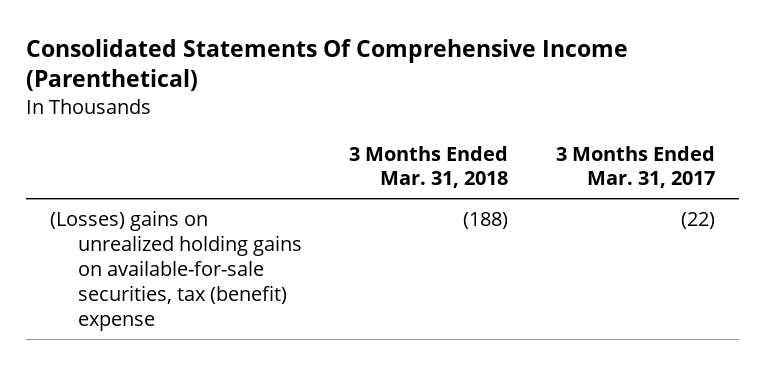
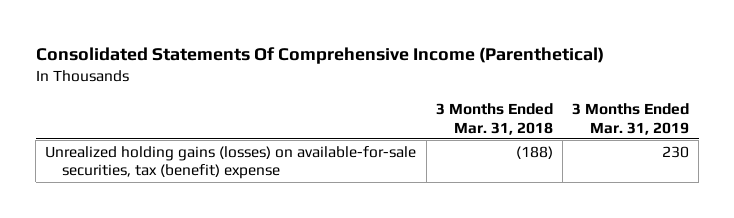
[555,145,715,189] 3 Months Ended Mar. 31, 2017 -> none
none -> [571,102,689,135] 3 Months Ended Mar. 31, 2019
[50,209,302,331] (Losses) gains on unrealized holding gains on available-for-sale securities, tax (benefit) expense -> [45,145,417,180] Unrealized holding gains (losses) on available-for-sale securities, tax (benefit) expense

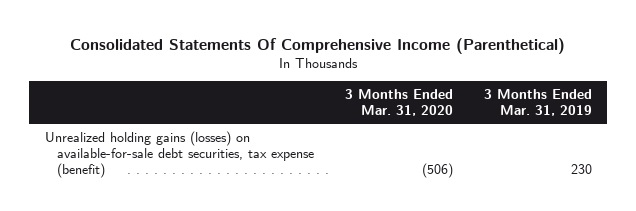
[435,102,553,135] 3 Months Ended Mar. 31, 2018 -> none
none -> [344,88,453,116] 3 Months Ended Mar. 31, 2020
[45,145,417,180] Unrealized holding gains (losses) on available-for-sale securities, tax (benefit) expense -> [44,130,314,179] Unrealized holding gains (losses) on available-for-sale debt securities, tax expense (benefit)

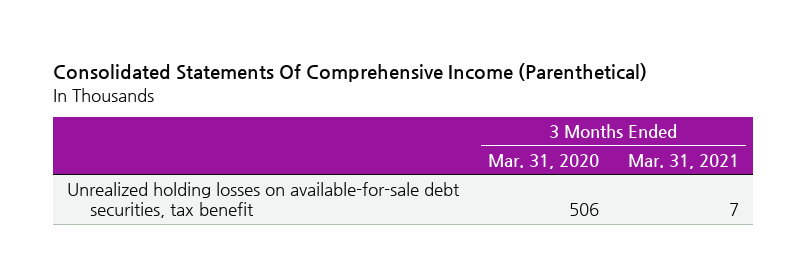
[483,88,592,116] 3 Months Ended Mar. 31, 2019 -> none
none -> [627,153,739,169] Mar. 31, 2021
[44,130,314,179] Unrealized holding gains (losses) on available-for-sale debt securities, tax expense (benefit) -> [67,182,461,219] Unrealized holding losses on available-for-sale debt securities, tax benefit
[421,163,453,179] (506) -> [569,203,600,217] 506

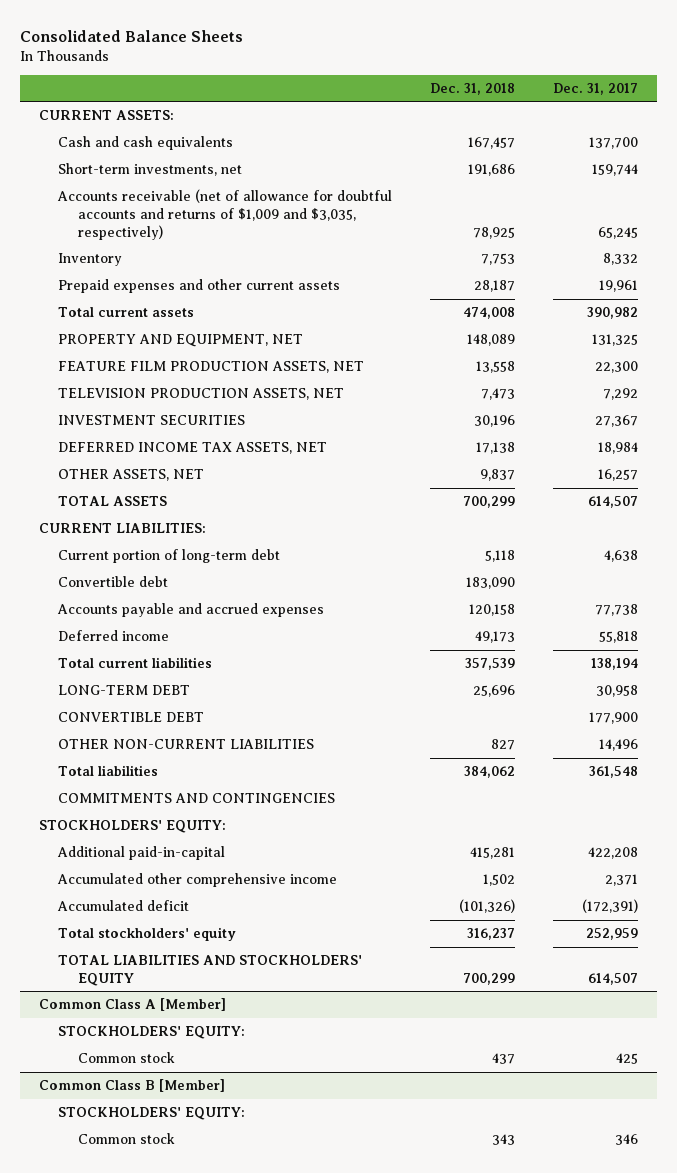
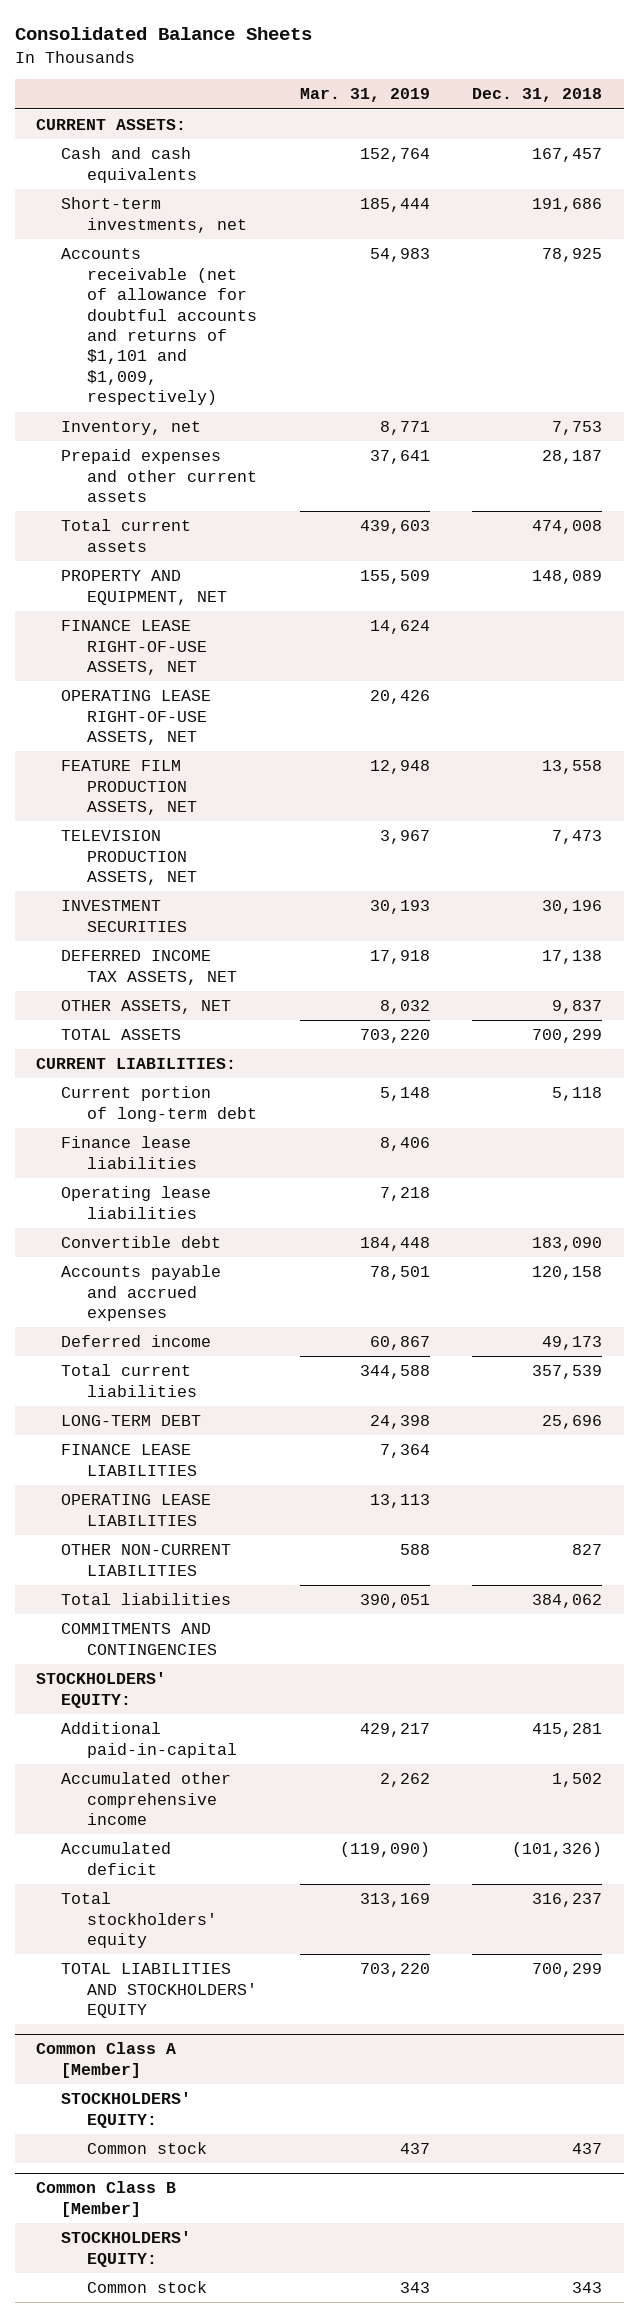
[552,82,638,95] Dec. 31, 2017 -> none
none -> [299,88,430,103] Mar. 31, 2019
[57,189,393,240] Accounts receivable (net of allowance for doubtful accounts and returns of $1,009 and $3,035, respectively) -> [61,248,257,406] Accounts receivable (net of allowance for doubtful accounts and returns of $1,101 and $1,009, respectively)
[58,253,123,267] Inventory -> [61,421,202,436] Inventory, net
none -> [61,620,207,676] FINANCE LEASE RIGHT-OF-USE ASSETS, NET
none -> [61,690,212,746] OPERATING LEASE RIGHT-OF-USE ASSETS, NET
none -> [61,1136,197,1169] Finance lease liabilities
none -> [61,1186,212,1219] Operating lease liabilities
[58,712,205,723] CONVERTIBLE DEBT -> none
none -> [61,1444,197,1476] FINANCE LEASE LIABILITIES
none -> [61,1494,212,1526] OPERATING LEASE LIABILITIES

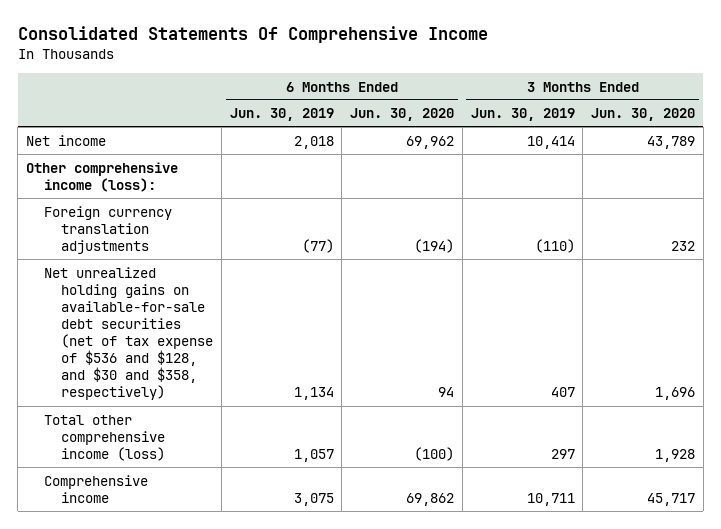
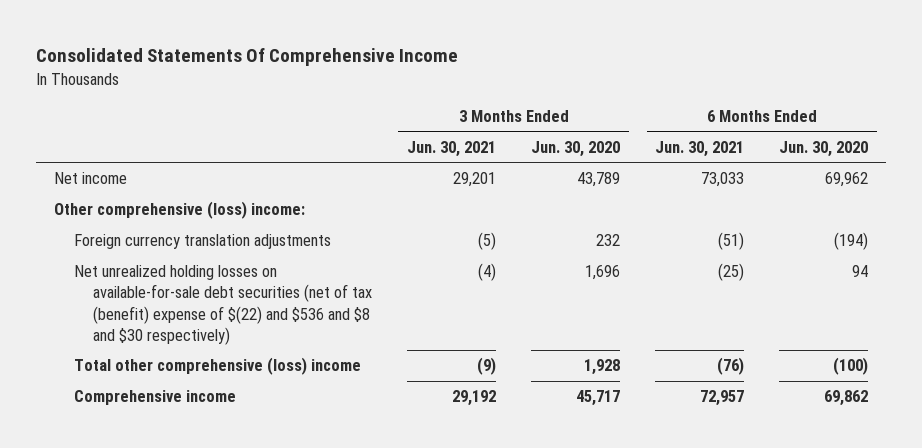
[229,108,334,122] Jun. 30, 2019 -> none
[470,108,575,122] Jun. 30, 2019 -> none
none -> [407,140,497,157] Jun. 30, 2021
none -> [655,140,745,157] Jun. 30, 2021
[26,161,179,192] Other comprehensive income (loss): -> [53,201,305,220] Other comprehensive (loss) income:
[43,266,214,401] Net unrealized holding gains on available-for-sale debt securities (net of tax expense of $536 and $128, and $30 and $358, respectively) -> [73,265,373,345] Net unrealized holding losses on available-for-sale debt securities (net of tax (benefit) expense of $(22) and $536 and $8 and $30 respectively)
[43,414,166,461] Total other comprehensive income (loss) -> [73,357,361,376] Total other comprehensive (loss) income

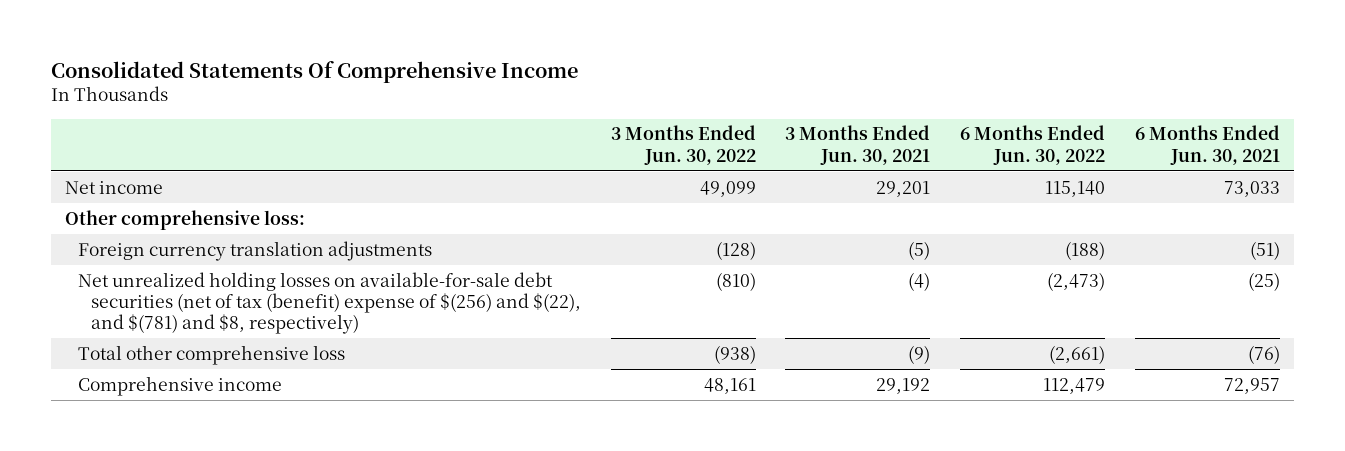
[531,140,621,157] Jun. 30, 2020 -> none
[779,140,869,157] Jun. 30, 2020 -> none
none -> [610,125,756,165] 3 Months Ended Jun. 30, 2022
none -> [959,125,1105,165] 6 Months Ended Jun. 30, 2022
[53,201,305,220] Other comprehensive (loss) income: -> [65,209,306,230] Other comprehensive loss:
[73,265,373,345] Net unrealized holding losses on available-for-sale debt securities (net of tax (benefit) expense of $(22) and $536 and $8 and $30 respectively) -> [78,271,581,335] Net unrealized holding losses on available-for-sale debt securities (net of tax (benefit) expense of $(256) and $(22), and $(781) and $8, respectively)
[73,357,361,376] Total other comprehensive (loss) income -> [78,344,346,365] Total other comprehensive loss

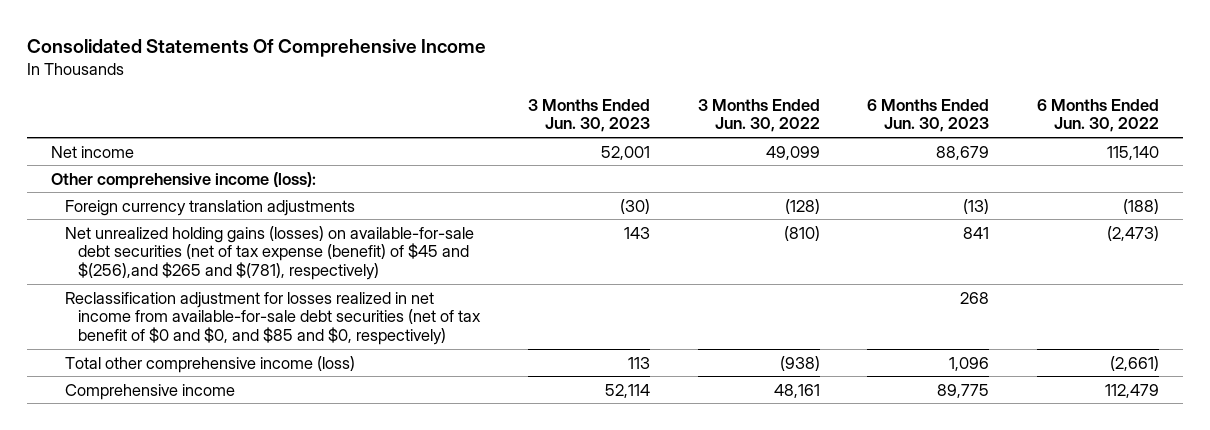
[785,125,931,165] 3 Months Ended Jun. 30, 2021 -> none
[1134,125,1280,165] 6 Months Ended Jun. 30, 2021 -> none
none -> [528,98,651,133] 3 Months Ended Jun. 30, 2023
none -> [867,98,990,133] 6 Months Ended Jun. 30, 2023
[65,209,306,230] Other comprehensive loss: -> [51,171,317,189] Other comprehensive income (loss):
[78,271,581,335] Net unrealized holding losses on available-for-sale debt securities (net of tax (benefit) expense of $(256) and $(22), and $(781) and $8, respectively) -> [64,225,474,281] Net unrealized holding gains (losses) on available-for-sale debt securities (net of tax expense (benefit) of $45 and $(256),and $265 and $(781), respectively)
none -> [64,291,482,346] Reclassification adjustment for losses realized in net income from available-for-sale debt securities (net of tax benefit of $0 and $0, and $85 and $0, respectively)
[78,344,346,365] Total other comprehensive loss -> [64,355,355,373] Total other comprehensive income (loss)

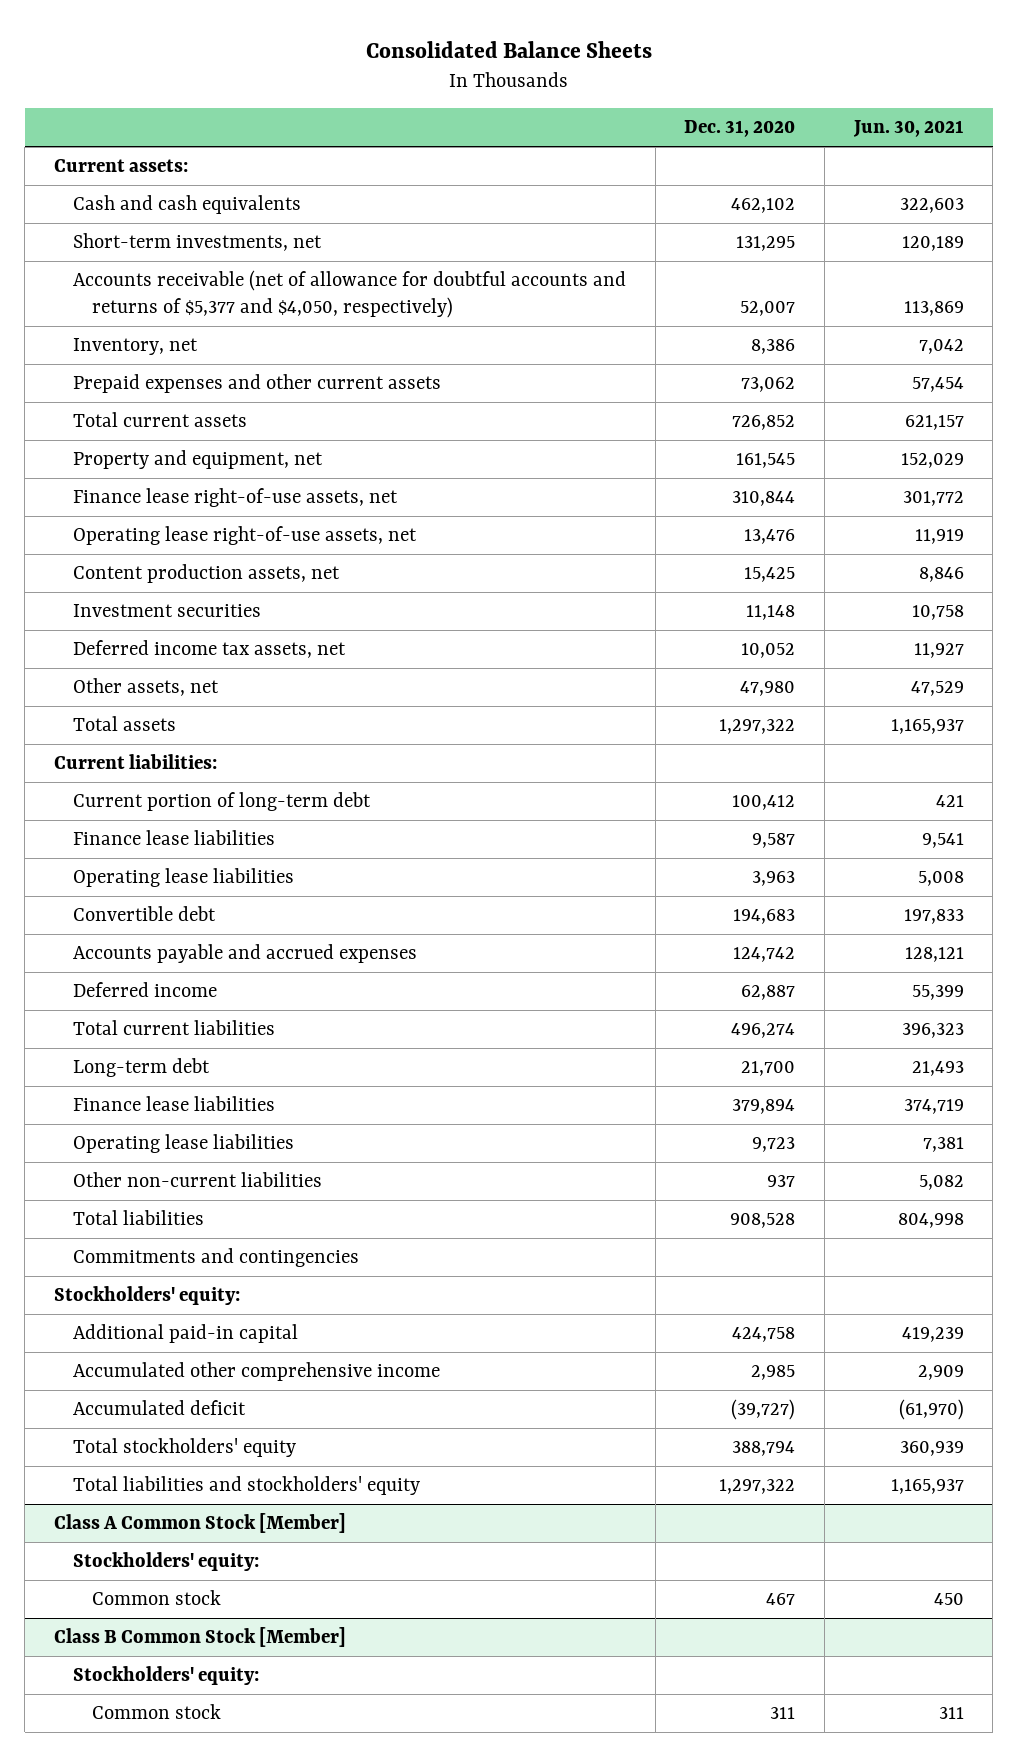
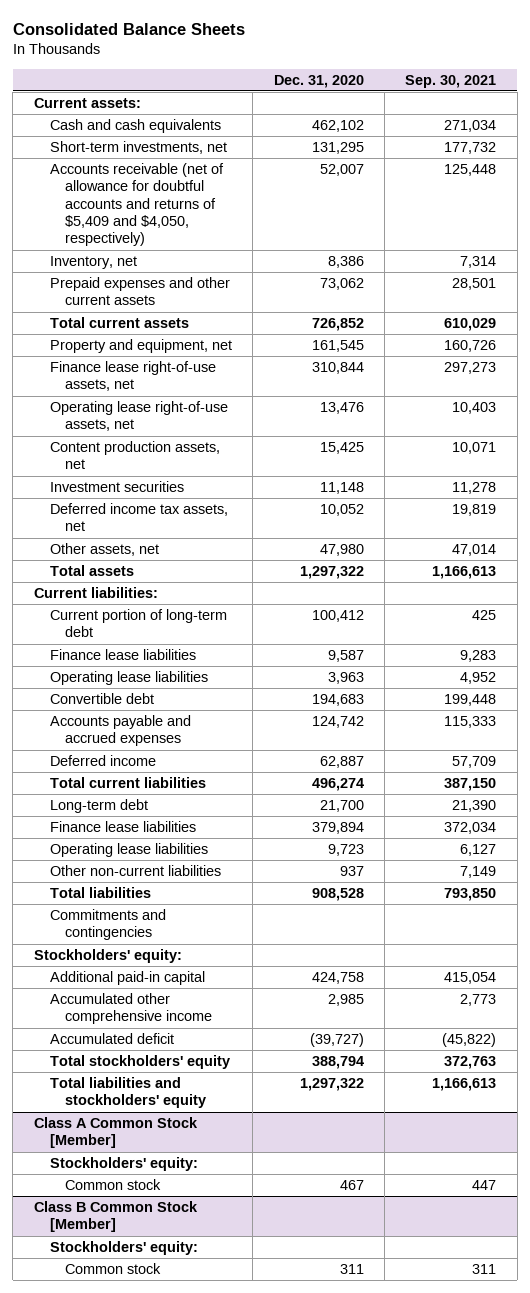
[852,120,964,138] Jun. 30, 2021 -> none
none -> [405,74,497,88] Sep. 30, 2021
[73,270,627,319] Accounts receivable (net of allowance for doubtful accounts and returns of $5,377 and $4,050, respectively) -> [49,163,224,247] Accounts receivable (net of allowance for doubtful accounts and returns of $5,409 and $4,050, respectively)

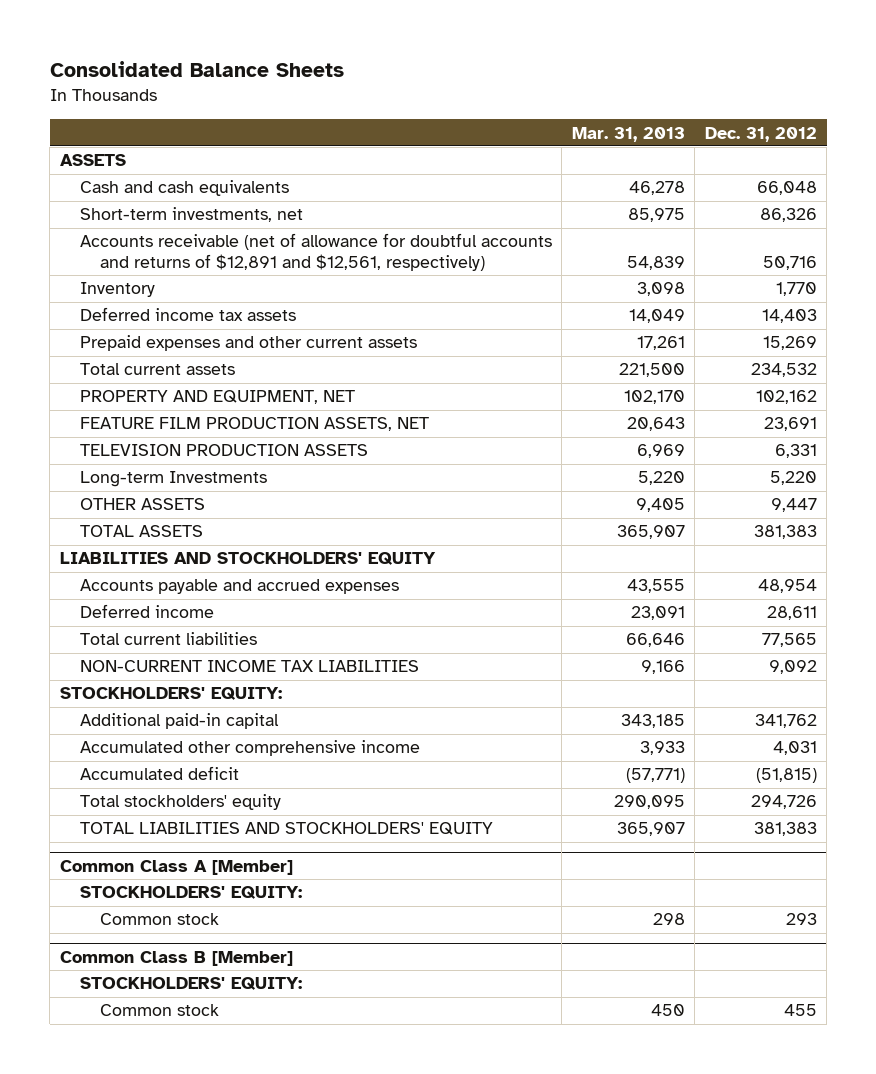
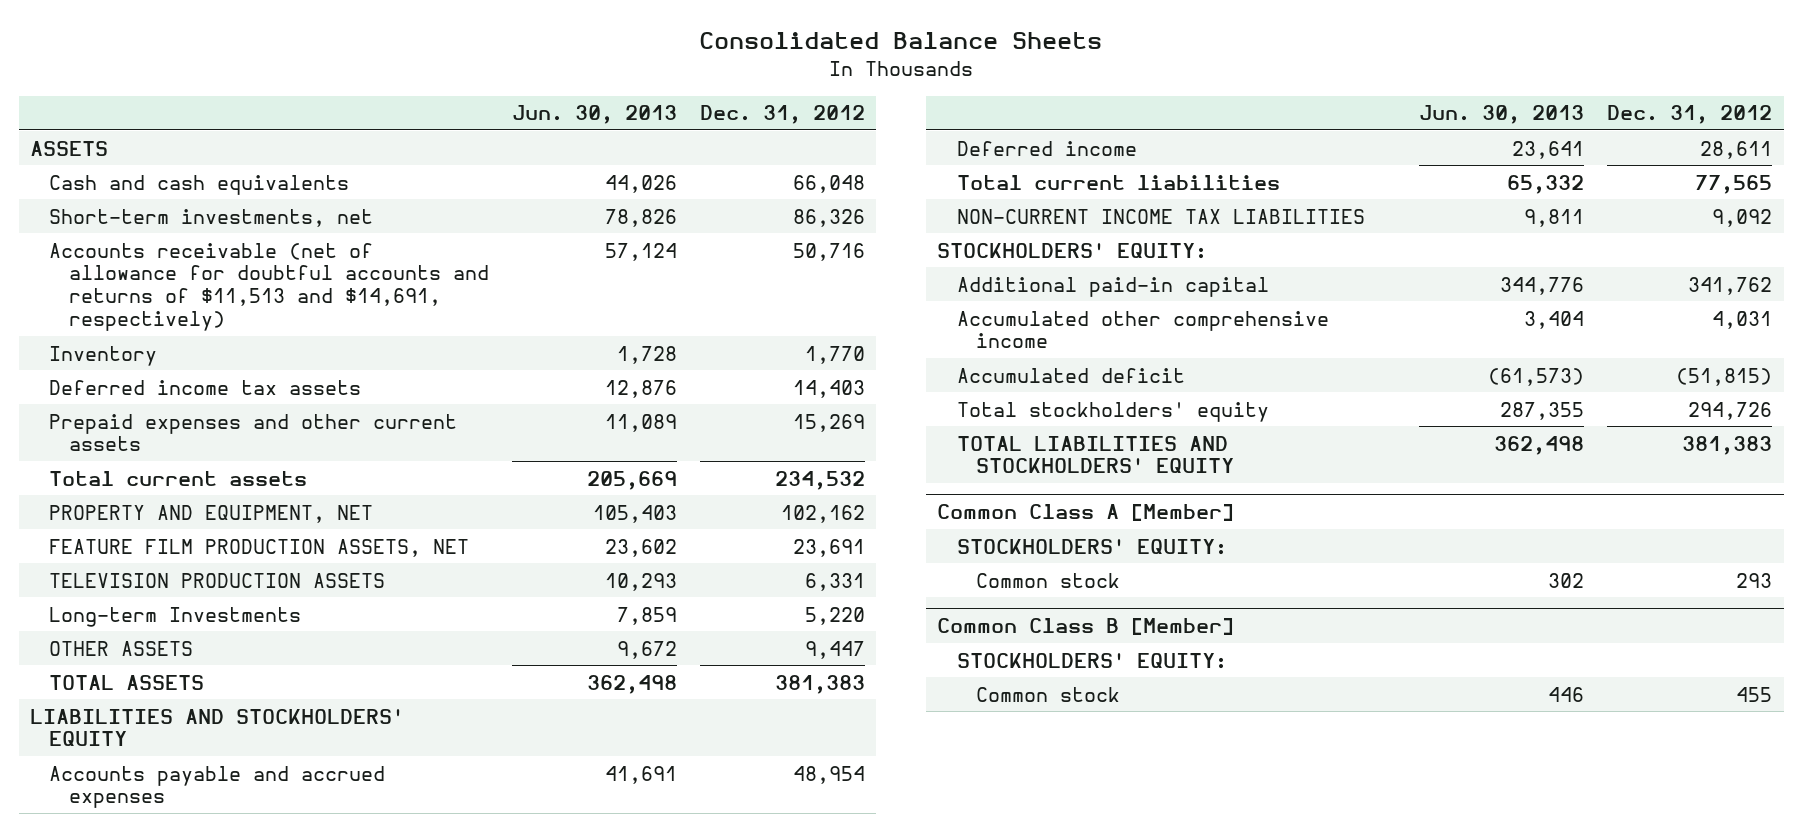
[571,126,685,142] Mar. 31, 2013 -> none
none -> [511,105,677,125] Jun. 30, 2013
[79,233,552,272] Accounts receivable (net of allowance for doubtful accounts and returns of $12,891 and $12,561, respectively) -> [49,242,489,332] Accounts receivable (net of allowance for doubtful accounts and returns of $11,513 and $14,691, respectively)

